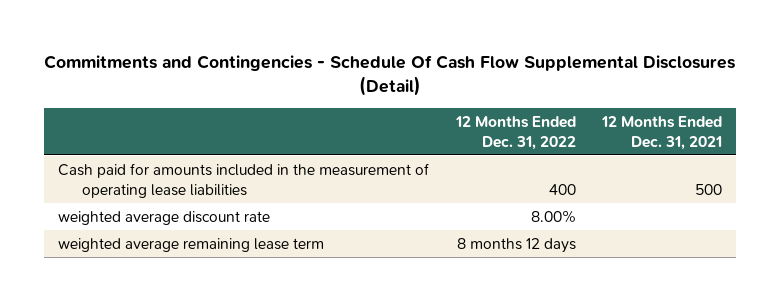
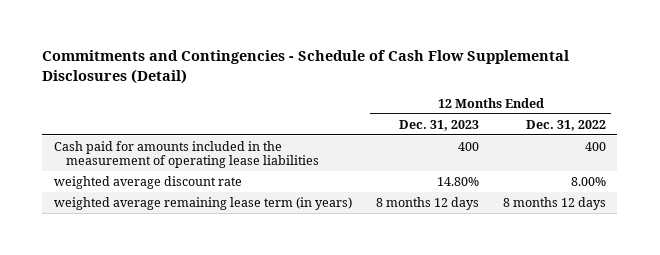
[44,55,736,97] Commitments and Contingencies - Schedule Of Cash Flow Supplemental Disclosures (Detail) -> [42,50,570,84] Commitments and Contingencies - Schedule of Cash Flow Supplemental Disclosures (Detail)
[601,115,723,150] 12 Months Ended Dec. 31, 2021 -> none
none -> [398,119,479,131] Dec. 31, 2023
[57,237,324,252] weighted average remaining lease term -> [54,196,353,210] weighted average remaining lease term (in years)

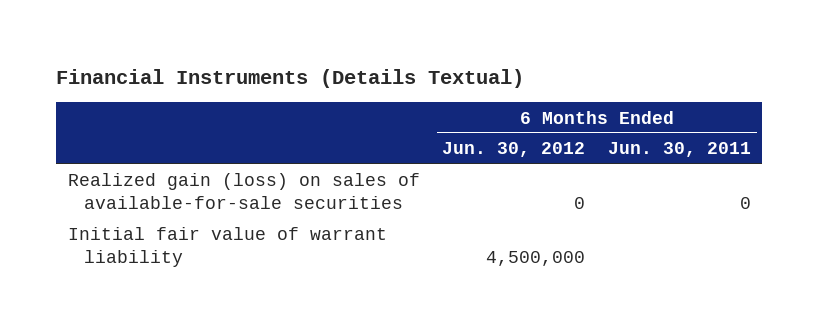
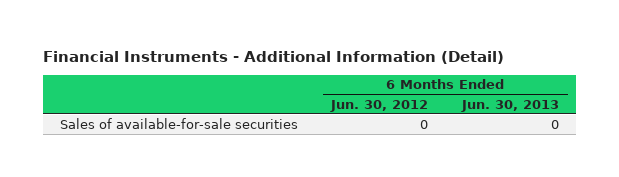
[56,69,525,89] Financial Instruments (Details Textual) -> [42,51,504,65] Financial Instruments - Additional Information (Detail)
[608,142,752,158] Jun. 30, 2011 -> none
none -> [461,99,560,112] Jun. 30, 2013
[67,227,387,268] Initial fair value of warrant liability -> none
[67,173,420,210] Realized gain (loss) on sales of available-for-sale securities -> [59,118,298,130] Sales of available-for-sale securities

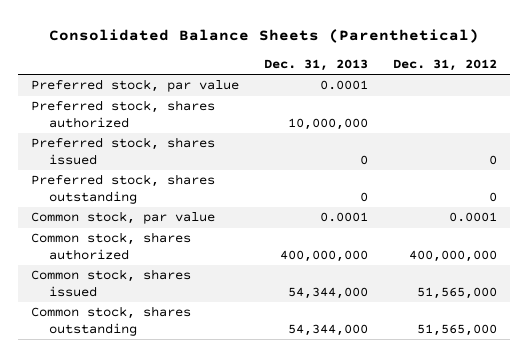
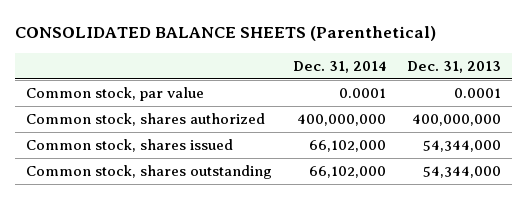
[49,28,480,43] Consolidated Balance Sheets (Parenthetical) -> [14,25,436,41] CONSOLIDATED BALANCE SHEETS (Parenthetical)
[393,58,498,71] Dec. 31, 2012 -> none
none -> [293,60,387,73] Dec. 31, 2014
[30,79,239,93] Preferred stock, par value -> none
[30,100,215,129] Preferred stock, shares authorized -> none
[30,137,215,166] Preferred stock, shares issued -> none
[30,174,215,205] Preferred stock, shares outstanding -> none

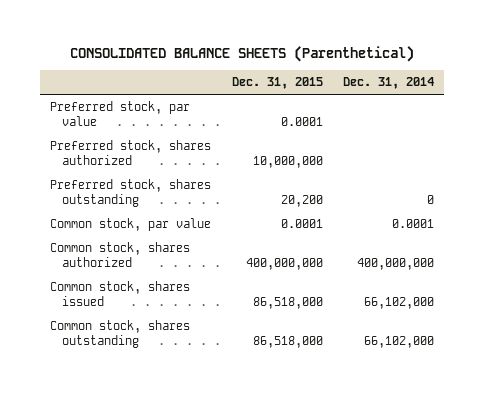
[407,60,502,73] Dec. 31, 2013 -> none
none -> [231,77,323,90] Dec. 31, 2015
none -> [50,101,191,127] Preferred stock, par value
none -> [50,140,212,166] Preferred stock, shares authorized
none -> [50,179,212,208] Preferred stock, shares outstanding

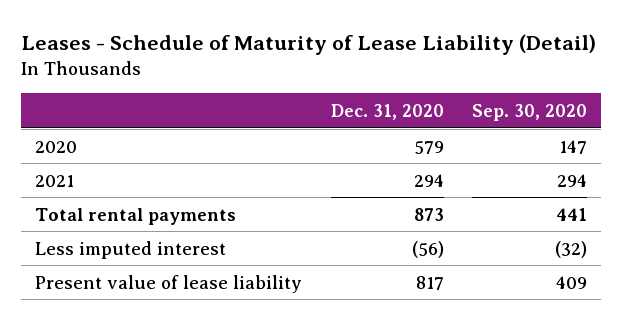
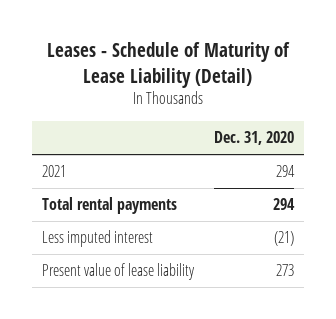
[472,104,588,122] Sep. 30, 2020 -> none
[35,140,78,153] 2020 -> none
[413,207,444,221] 873 -> [273,198,296,211] 294
[411,240,444,258] (56) -> [274,231,295,247] (21)
[415,275,444,290] 817 -> [276,264,295,277] 273

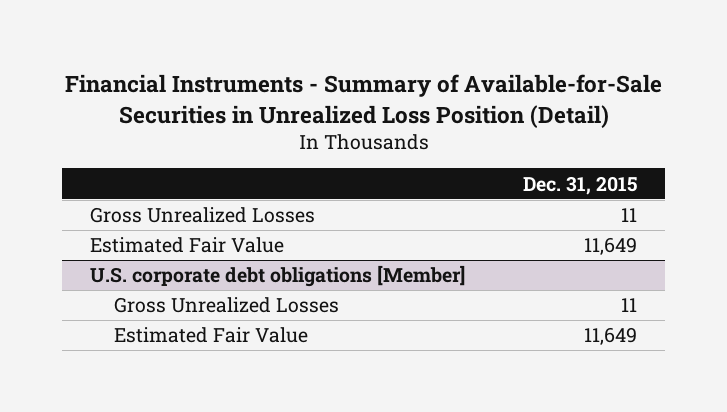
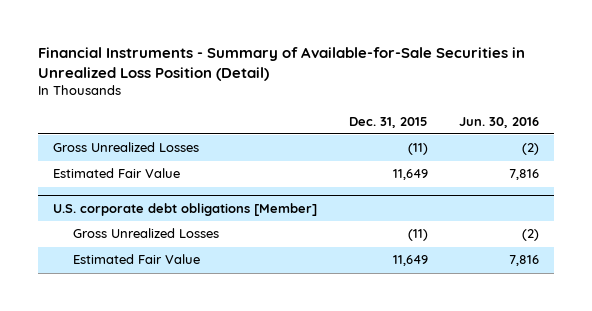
none -> [458,116,539,128] Jun. 30, 2016
[620,208,637,223] 11 -> [407,143,428,156] (11)
[620,298,637,313] 11 -> [407,229,428,242] (11)

